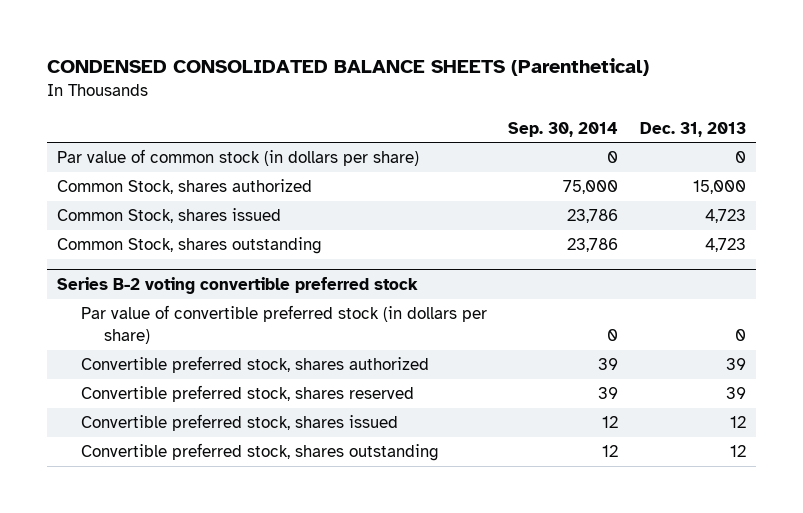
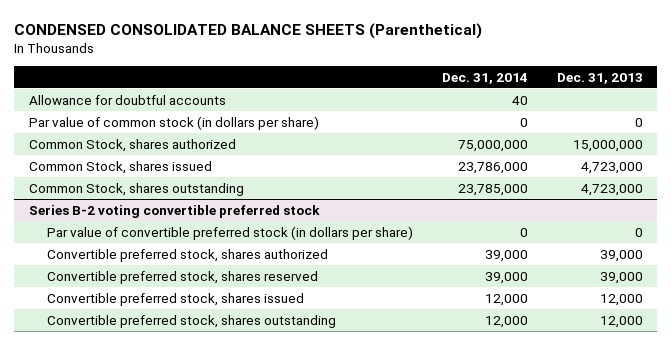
[508,121,619,137] Sep. 30, 2014 -> none
none -> [442,72,529,84] Dec. 31, 2014
none -> [28,94,226,105] Allowance for doubtful accounts
[692,180,746,195] 15,000 -> [572,139,643,152] 15,000,000
[704,209,746,224] 4,723 -> [580,161,643,174] 4,723,000
[704,238,746,253] 4,723 -> [580,183,643,196] 4,723,000
[725,358,746,371] 39 -> [599,249,643,262] 39,000
[725,387,746,400] 39 -> [599,271,643,284] 39,000
[729,416,746,429] 12 -> [599,293,643,306] 12,000
[729,445,746,458] 12 -> [599,315,643,328] 12,000

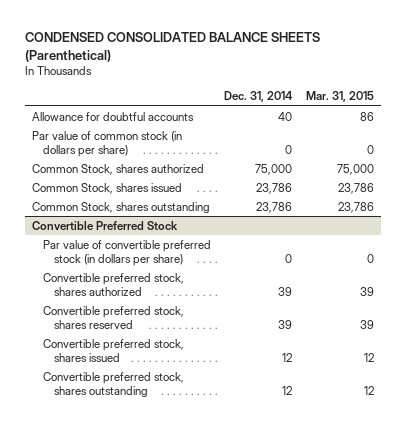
[556,72,643,84] Dec. 31, 2013 -> none
none -> [306,91,375,103] Mar. 31, 2015
[458,139,529,152] 75,000,000 -> [255,163,293,175] 75,000
[458,161,529,174] 23,786,000 -> [256,182,293,194] 23,786
[458,183,529,196] 23,785,000 -> [256,201,293,213] 23,786
[28,204,320,218] Series B-2 voting convertible preferred stock -> [31,220,178,230] Convertible Preferred Stock
[485,249,529,262] 39,000 -> [278,286,293,296] 39
[485,271,529,284] 39,000 -> [278,319,293,329] 39
[485,293,529,306] 12,000 -> [282,352,293,362] 12
[485,315,529,328] 12,000 -> [282,385,293,395] 12

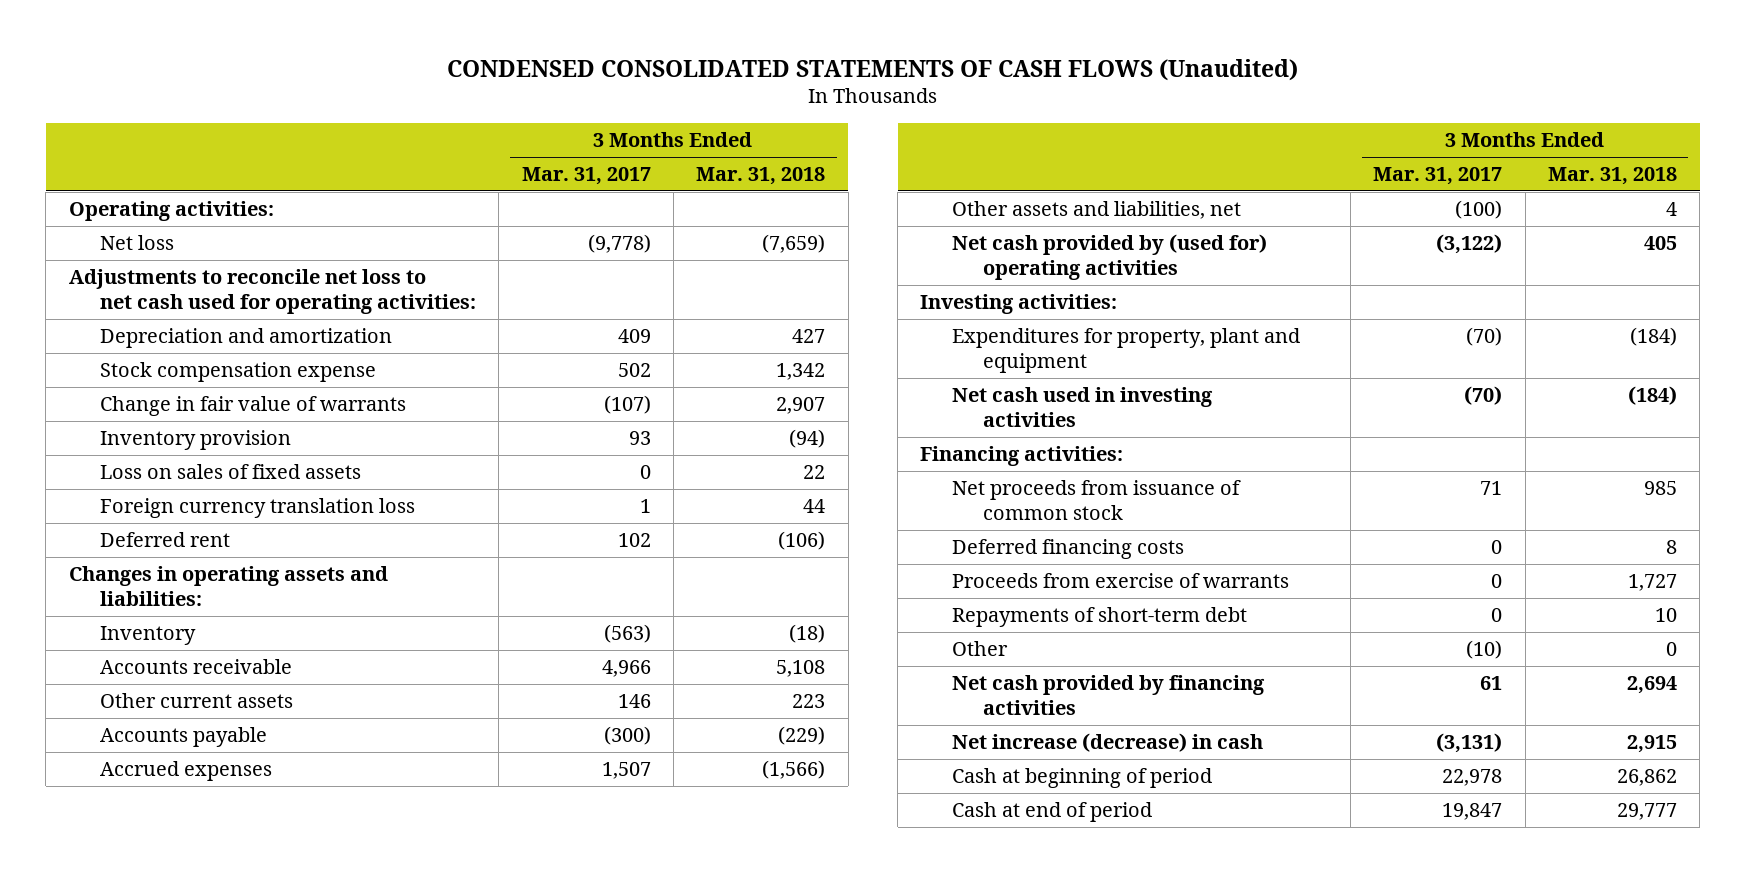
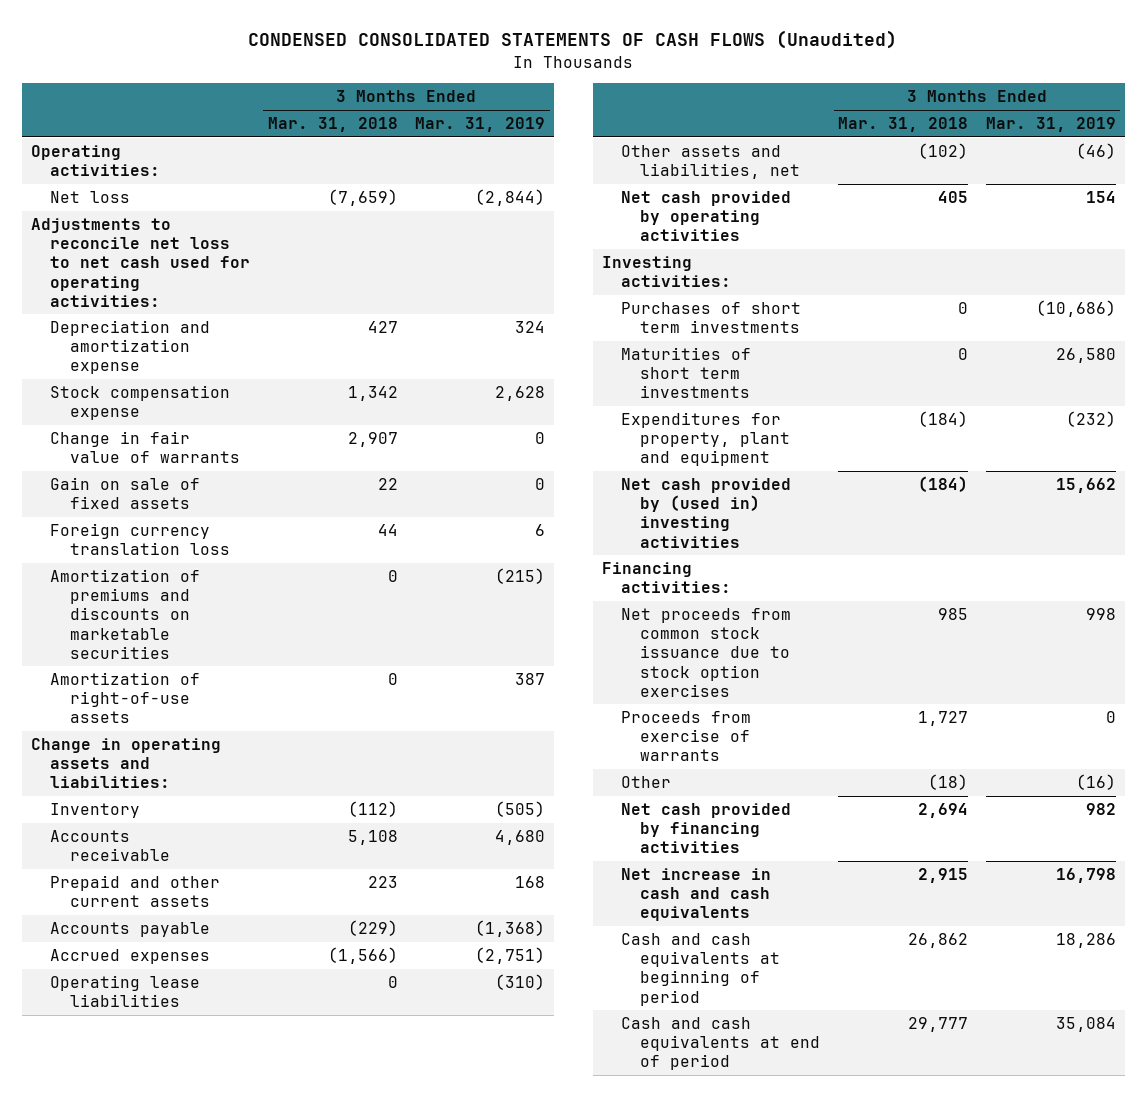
[521,167,651,186] Mar. 31, 2017 -> none
none -> [415,117,546,133] Mar. 31, 2019
[99,328,392,349] Depreciation and amortization -> [50,320,211,375] Depreciation and amortization expense
[99,430,291,451] Inventory provision -> none
[99,464,361,480] Loss on sales of fixed assets -> [50,477,201,510] Gain on sale of fixed assets
[99,532,230,548] Deferred rent -> none
none -> [50,569,201,659] Amortization of premiums and discounts on marketable securities
none -> [50,672,201,724] Amortization of right-of-use assets
[68,566,388,607] Changes in operating assets and liabilities: -> [30,738,221,789] Change in operating assets and liabilities:
[789,624,826,644] (18) -> [347,801,398,818] (112)
[99,693,293,709] Other current assets -> [50,875,221,908] Prepaid and other current assets
none -> [50,975,201,1008] Operating lease liabilities
[1665,202,1677,217] 4 -> [918,143,969,160] (102)
[951,234,1267,281] Net cash provided by (used for) operating activities -> [621,191,792,242] Net cash provided by operating activities
none -> [621,302,802,334] Purchases of short term investments
none -> [621,347,752,399] Maturities of short term investments
[951,387,1213,428] Net cash used in investing activities -> [621,478,792,548] Net cash provided by (used in) investing activities
[951,539,1184,560] Deferred financing costs -> none
[951,480,1241,521] Net proceeds from issuance of common stock -> [621,608,792,697] Net proceeds from common stock issuance due to stock option exercises
[951,607,1247,628] Repayments of short-term debt -> none
[1665,642,1677,657] 0 -> [928,774,969,791] (18)
[951,733,1263,753] Net increase (decrease) in cash -> [621,868,772,922] Net increase in cash and cash equivalents
[951,768,1212,789] Cash at beginning of period -> [621,933,781,1006] Cash and cash equivalents at beginning of period
[951,802,1152,823] Cash at end of period -> [621,1017,821,1071] Cash and cash equivalents at end of period

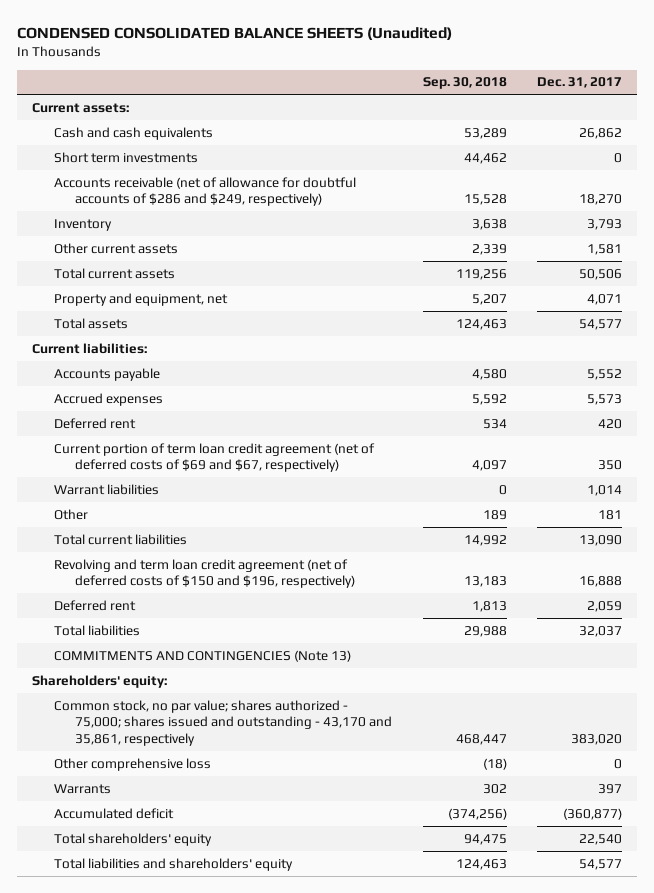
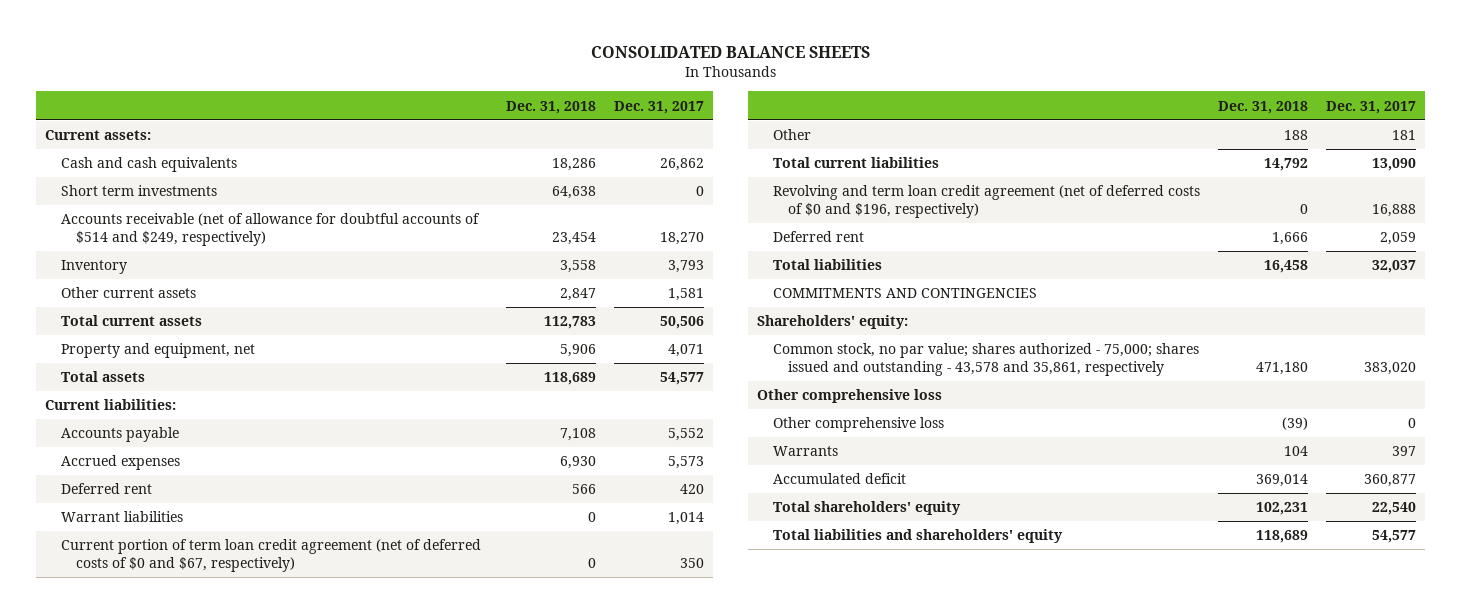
[17,27,453,41] CONDENSED CONSOLIDATED BALANCE SHEETS (Unaudited) -> [590,46,870,59] CONSOLIDATED BALANCE SHEETS
[422,77,507,90] Sep. 30, 2018 -> none
none -> [505,100,596,114] Dec. 31, 2018
[53,176,356,207] Accounts receivable (net of allowance for doubtful accounts of $286 and $249, respectively) -> [60,213,480,246] Accounts receivable (net of allowance for doubtful accounts of $514 and $249, respectively)
[53,442,375,473] Current portion of term loan credit agreement (net of deferred costs of $69 and $67, respectively) -> none
none -> [60,539,481,572] Current portion of term loan credit agreement (net of deferred costs of $0 and $67, respectively)
[53,558,356,589] Revolving and term loan credit agreement (net of deferred costs of $150 and $196, respectively) -> [772,185,1200,218] Revolving and term loan credit agreement (net of deferred costs of $0 and $196, respectively)
[53,649,351,662] COMMITMENTS AND CONTINGENCIES (Note 13) -> [772,288,1037,299] COMMITMENTS AND CONTINGENCIES
[53,699,393,747] Common stock, no par value; shares authorized - 75,000; shares issued and outstanding - 43,170 and 35,861, respectively -> [772,343,1199,376] Common stock, no par value; shares authorized - 75,000; shares issued and outstanding - 43,578 and 35,861, respectively
none -> [757,389,943,404] Other comprehensive loss
[562,807,622,820] (360,877) -> [1363,474,1416,488] 360,877

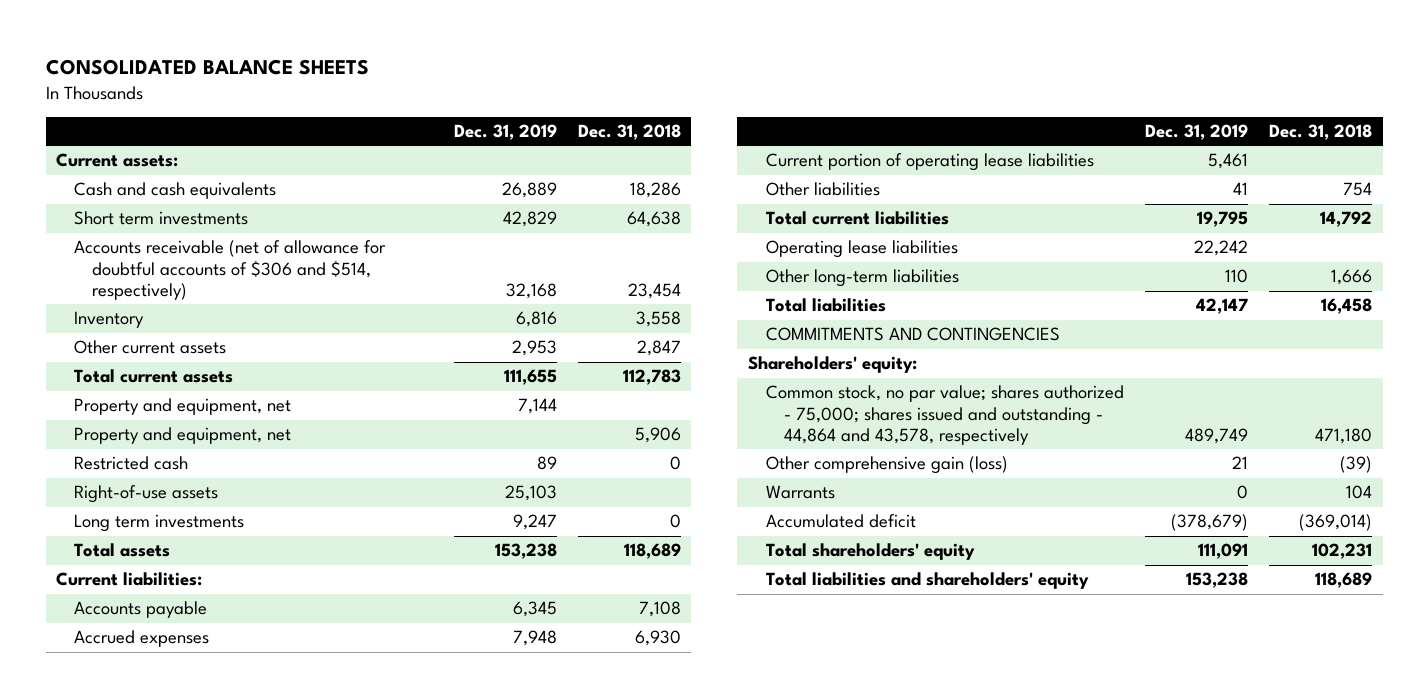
[614,100,705,114] Dec. 31, 2017 -> none
none -> [453,124,557,141] Dec. 31, 2019
[60,213,480,246] Accounts receivable (net of allowance for doubtful accounts of $514 and $249, respectively) -> [74,240,387,301] Accounts receivable (net of allowance for doubtful accounts of $306 and $514, respectively)
none -> [74,398,292,416] Property and equipment, net
none -> [74,456,189,471] Restricted cash
none -> [74,485,219,504] Right-of-use assets
none -> [74,514,245,533] Long term investments
[60,483,152,495] Deferred rent -> none
[60,511,183,523] Warrant liabilities -> none
[60,539,481,572] Current portion of term loan credit agreement (net of deferred costs of $0 and $67, respectively) -> none
none -> [765,153,1094,172] Current portion of operating lease liabilities
[772,129,811,141] Other -> [765,182,880,197] Other liabilities
[1283,130,1308,141] 188 -> [1343,182,1373,197] 754
[772,185,1200,218] Revolving and term loan credit agreement (net of deferred costs of $0 and $196, respectively) -> none
none -> [765,240,958,259] Operating lease liabilities
[772,231,864,243] Deferred rent -> [765,269,959,288] Other long-term liabilities
[757,389,943,404] Other comprehensive loss -> none
[772,343,1199,376] Common stock, no par value; shares authorized - 75,000; shares issued and outstanding - 43,578 and 35,861, respectively -> [765,385,1124,446] Common stock, no par value; shares authorized - 75,000; shares issued and outstanding - 44,864 and 43,578, respectively
[772,417,944,433] Other comprehensive loss -> [765,456,1008,475] Other comprehensive gain (loss)
[1255,474,1308,488] 369,014 -> [1299,514,1373,532] (369,014)

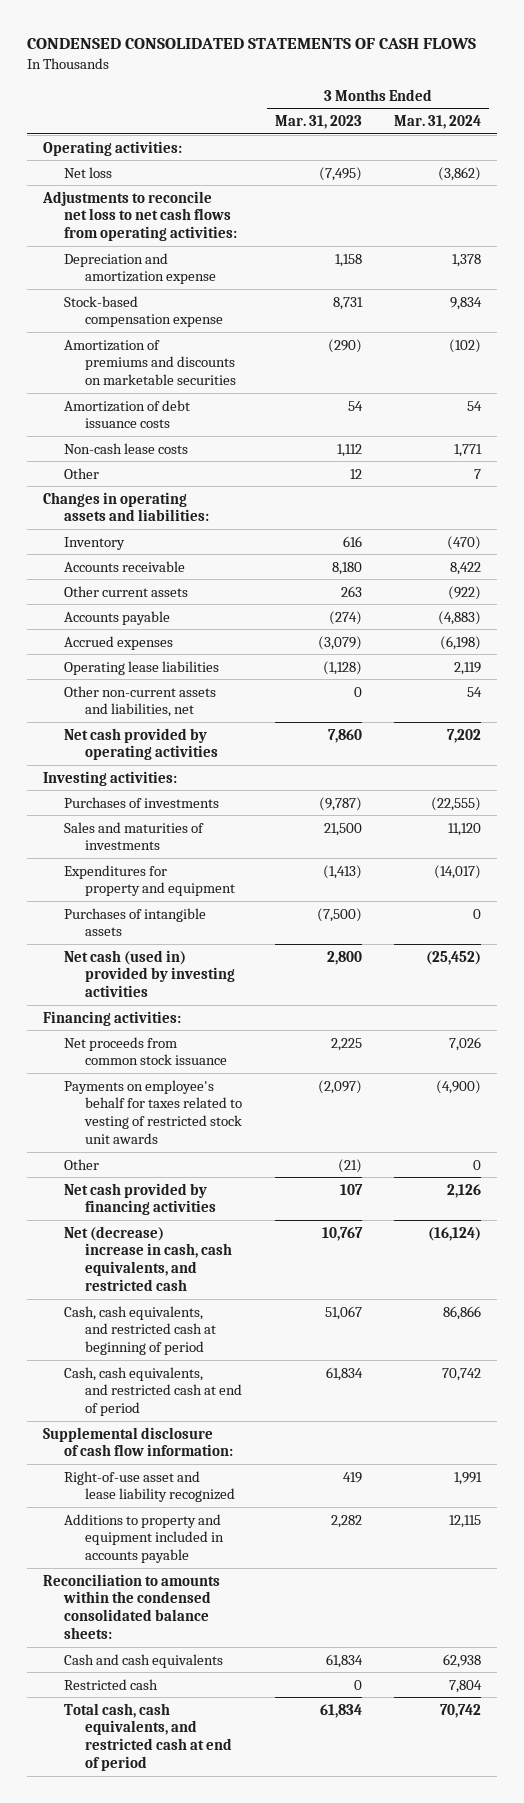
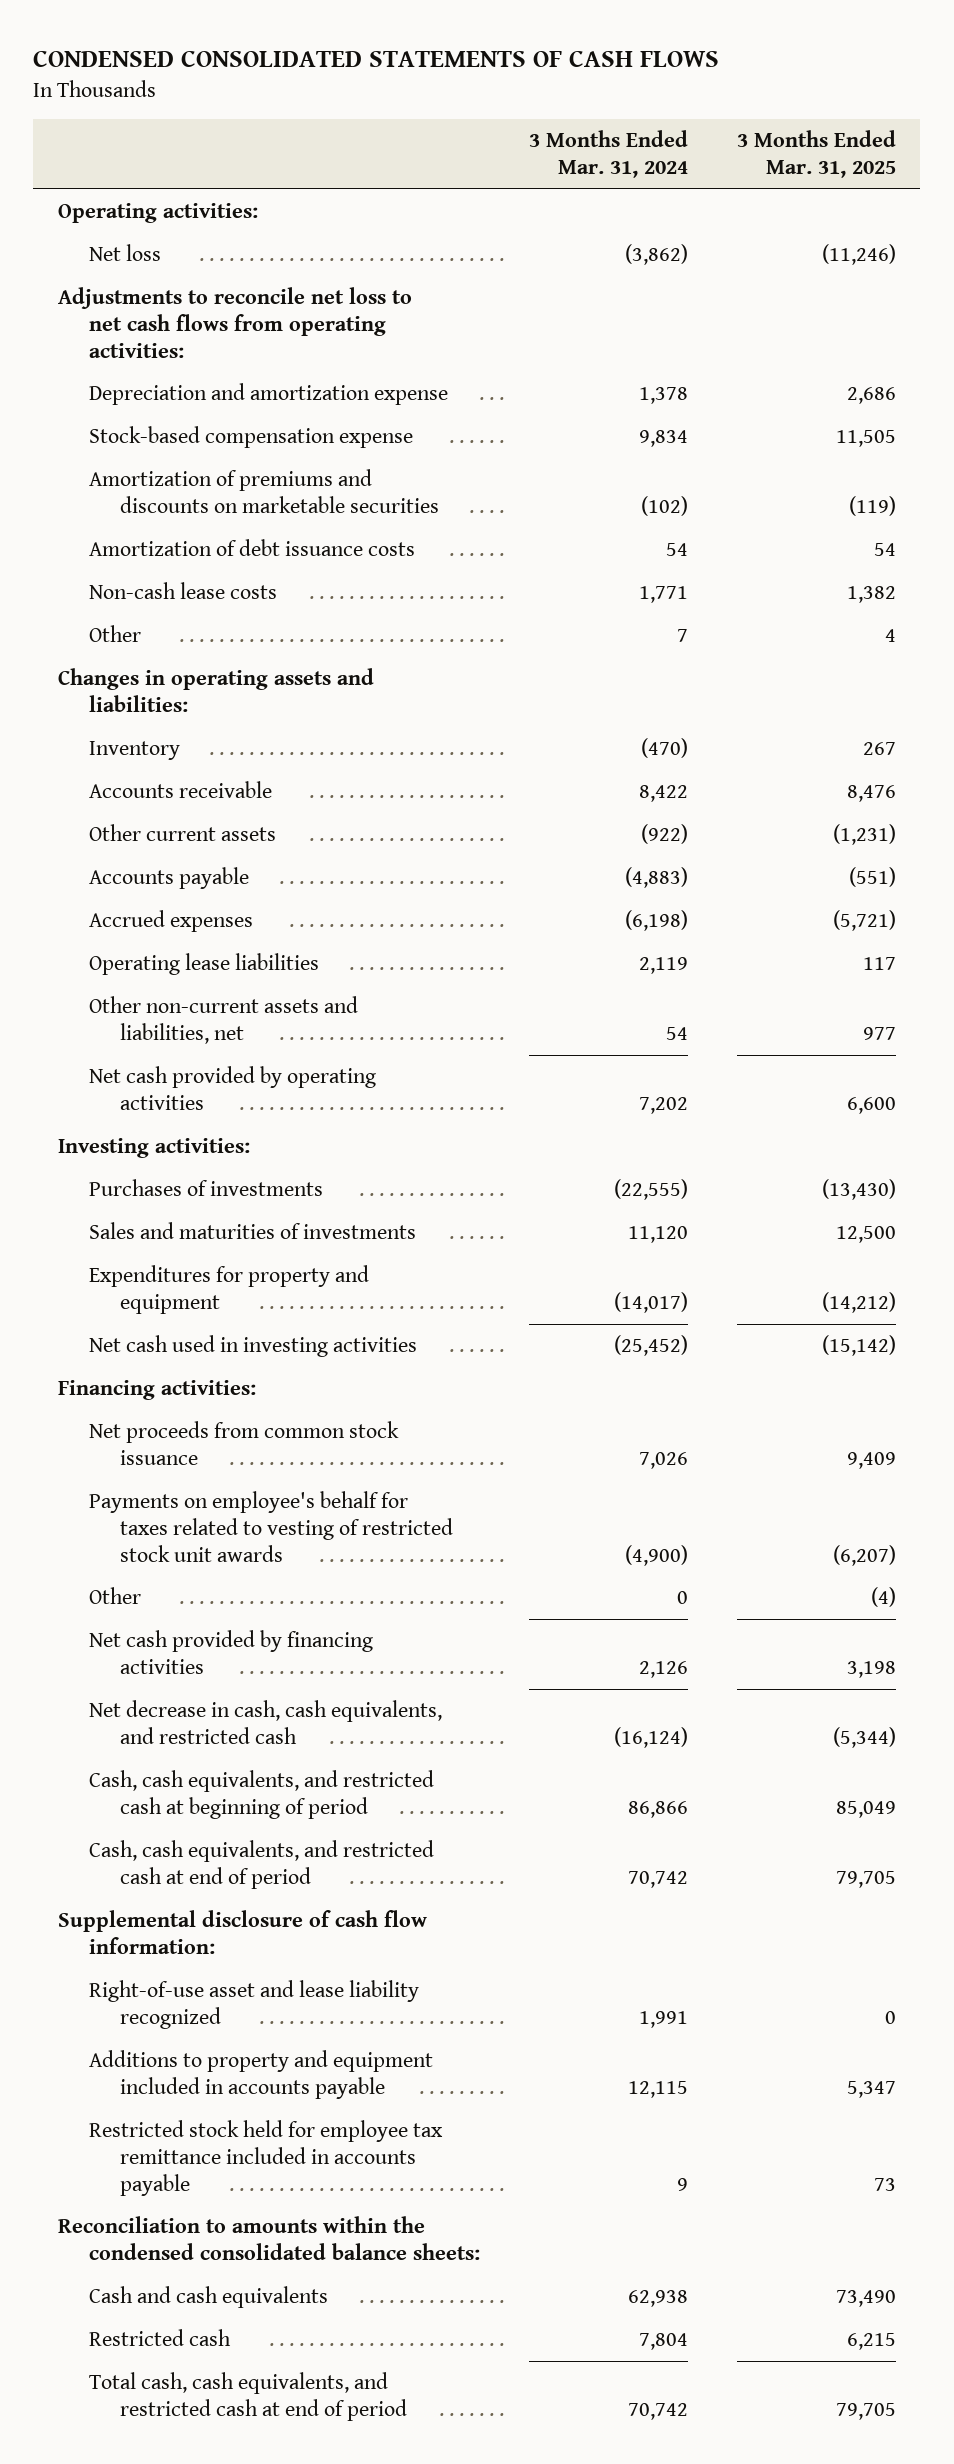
[274,114,362,129] Mar. 31, 2023 -> none
none -> [736,130,896,178] 3 Months Ended Mar. 31, 2025
[64,907,207,937] Purchases of intangible assets -> none
[64,949,236,998] Net cash (used in) provided by investing activities -> [88,1335,417,1358] Net cash used in investing activities
[64,1225,233,1292] Net (decrease) increase in cash, cash equivalents, and restricted cash -> [88,1700,442,1745] Net decrease in cash, cash equivalents, and restricted cash
none -> [88,2120,443,2196] Restricted stock held for employee tax remittance included in accounts payable

